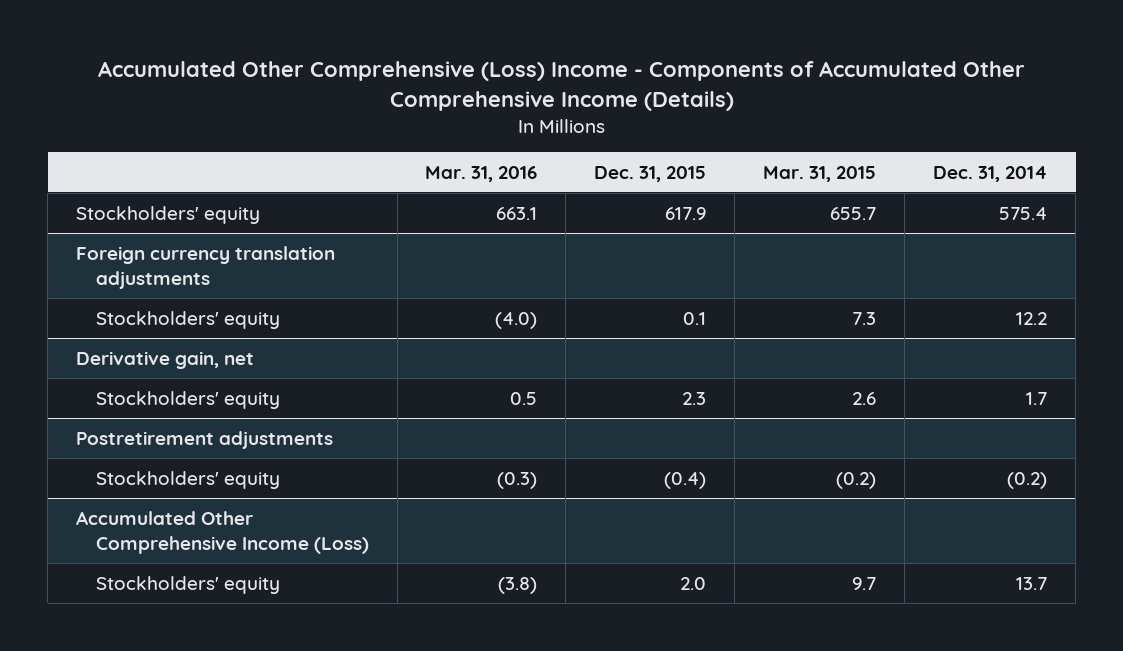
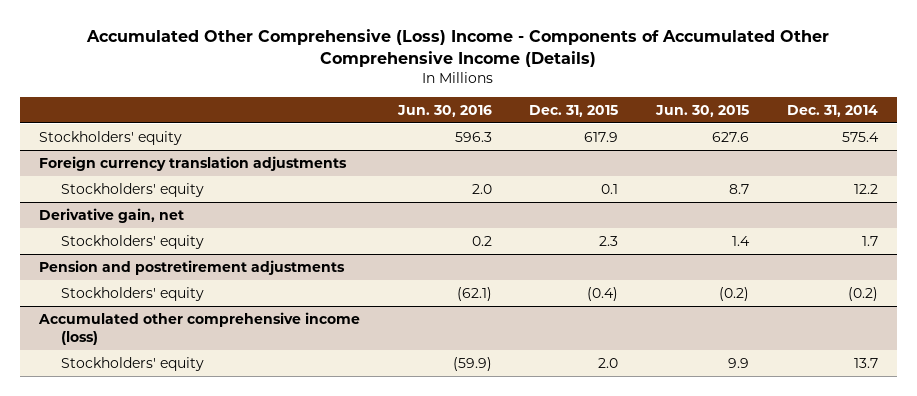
[425,165,538,182] Mar. 31, 2016 -> none
[763,165,877,182] Mar. 31, 2015 -> none
none -> [396,104,492,117] Jun. 30, 2016
none -> [655,104,750,117] Jun. 30, 2015
[75,430,333,449] Postretirement adjustments -> [39,259,346,275] Pension and postretirement adjustments
[75,510,369,554] Accumulated Other Comprehensive Income (Loss) -> [38,311,361,346] Accumulated other comprehensive income (loss)

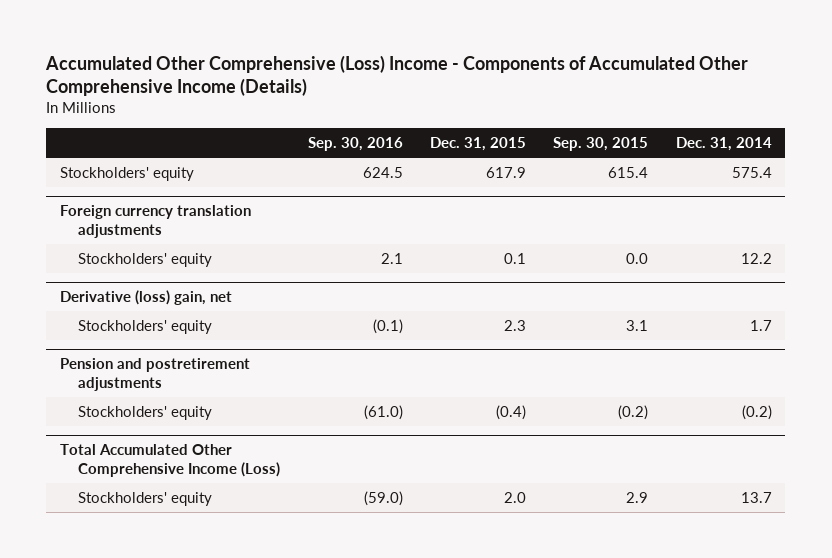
[396,104,492,117] Jun. 30, 2016 -> none
[655,104,750,117] Jun. 30, 2015 -> none
none -> [307,137,403,152] Sep. 30, 2016
none -> [553,137,649,152] Sep. 30, 2015
[39,207,185,223] Derivative gain, net -> [60,290,233,306] Derivative (loss) gain, net
[38,311,361,346] Accumulated other comprehensive income (loss) -> [60,444,281,477] Total Accumulated Other Comprehensive Income (Loss)

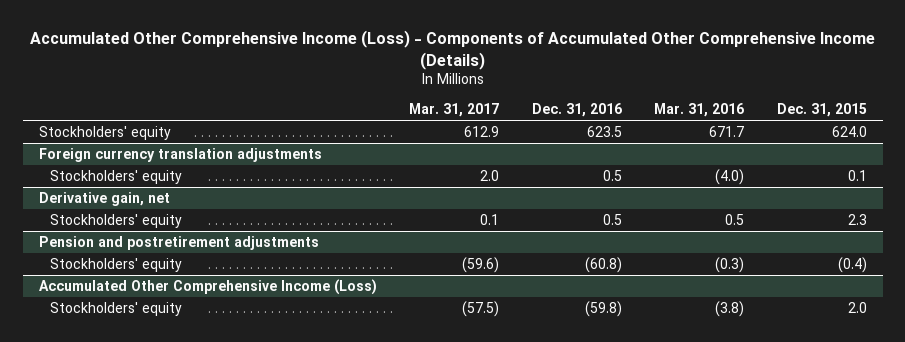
[45,54,749,97] Accumulated Other Comprehensive (Loss) Income - Components of Accumulated Other Comprehensive Income (Details) -> [29,30,875,70] Accumulated Other Comprehensive Income (Loss) - Components of Accumulated Other Comprehensive Income (Details)
[307,137,403,152] Sep. 30, 2016 -> none
[553,137,649,152] Sep. 30, 2015 -> none
[675,137,772,152] Dec. 31, 2014 -> none
none -> [409,103,500,118] Mar. 31, 2017
none -> [531,103,622,118] Dec. 31, 2016
none -> [654,103,745,118] Mar. 31, 2016
[485,166,526,178] 617.9 -> [831,125,867,137] 624.0
[60,290,233,306] Derivative (loss) gain, net -> [38,191,170,206] Derivative gain, net
[60,444,281,477] Total Accumulated Other Comprehensive Income (Loss) -> [38,278,377,295] Accumulated Other Comprehensive Income (Loss)

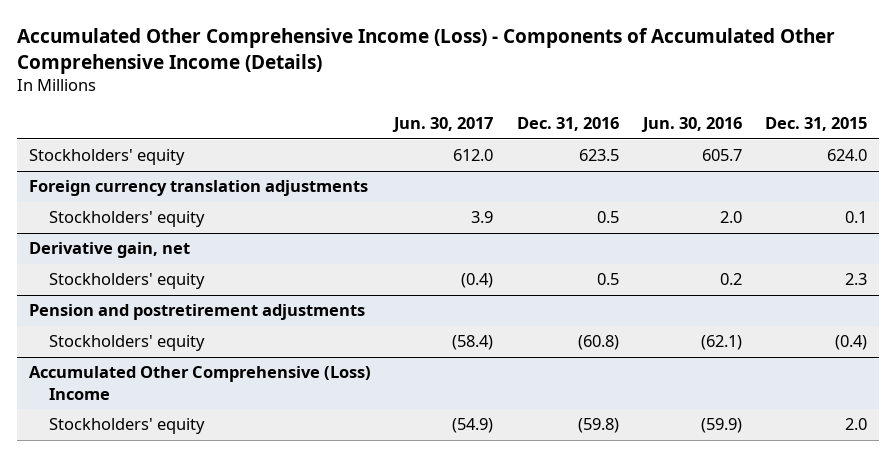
[409,103,500,118] Mar. 31, 2017 -> none
[654,103,745,118] Mar. 31, 2016 -> none
none -> [392,117,494,133] Jun. 30, 2017
none -> [640,117,742,133] Jun. 30, 2016
[38,278,377,295] Accumulated Other Comprehensive Income (Loss) -> [28,366,371,400] Accumulated Other Comprehensive (Loss) Income

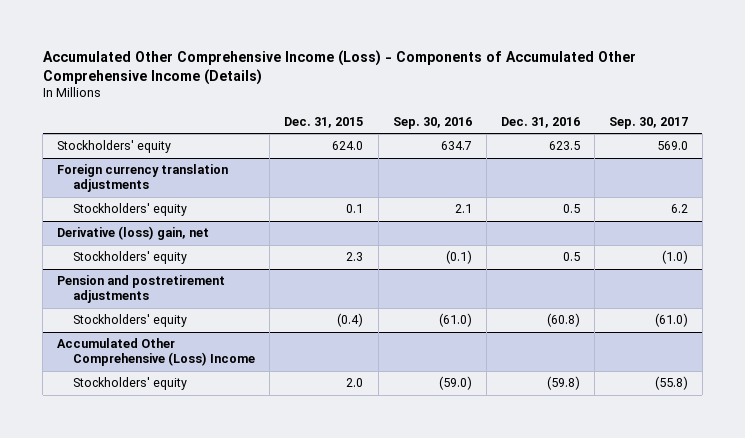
[392,117,494,133] Jun. 30, 2017 -> none
[640,117,742,133] Jun. 30, 2016 -> none
none -> [392,116,472,129] Sep. 30, 2016
none -> [608,116,688,129] Sep. 30, 2017
[28,242,190,259] Derivative gain, net -> [57,226,210,241] Derivative (loss) gain, net

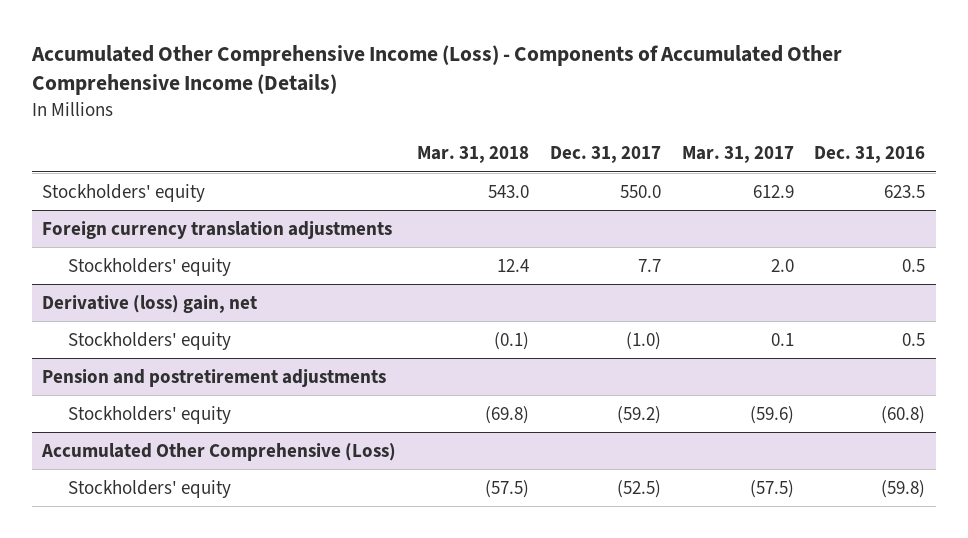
[284,116,364,128] Dec. 31, 2015 -> none
[392,116,472,129] Sep. 30, 2016 -> none
[608,116,688,129] Sep. 30, 2017 -> none
none -> [417,146,530,164] Mar. 31, 2018
none -> [549,146,661,164] Dec. 31, 2017
none -> [681,146,794,164] Mar. 31, 2017
[57,338,256,366] Accumulated Other Comprehensive (Loss) Income -> [41,442,397,461] Accumulated Other Comprehensive (Loss)

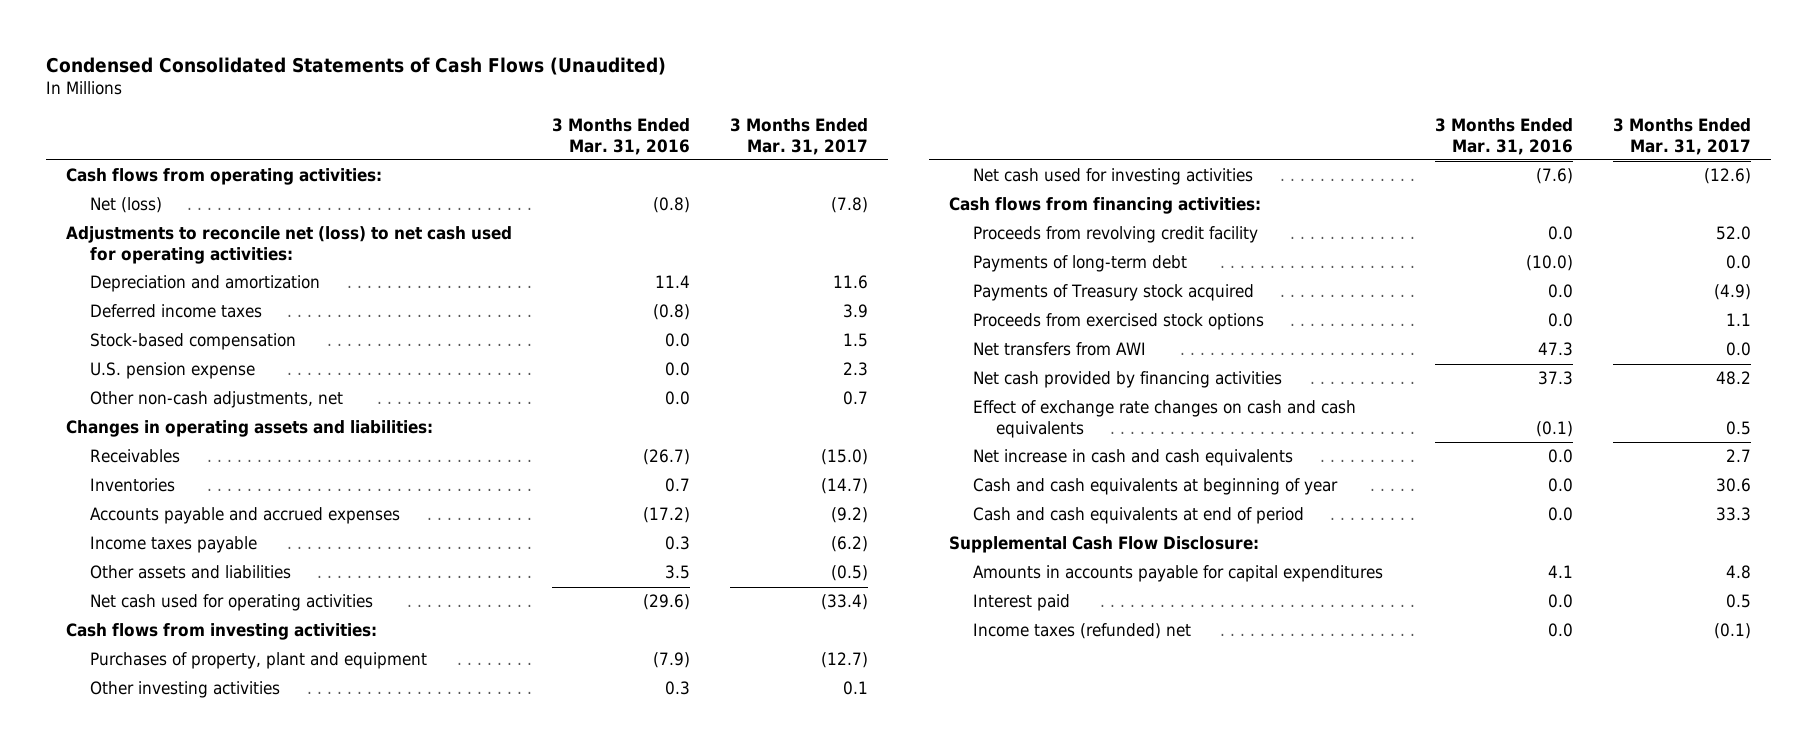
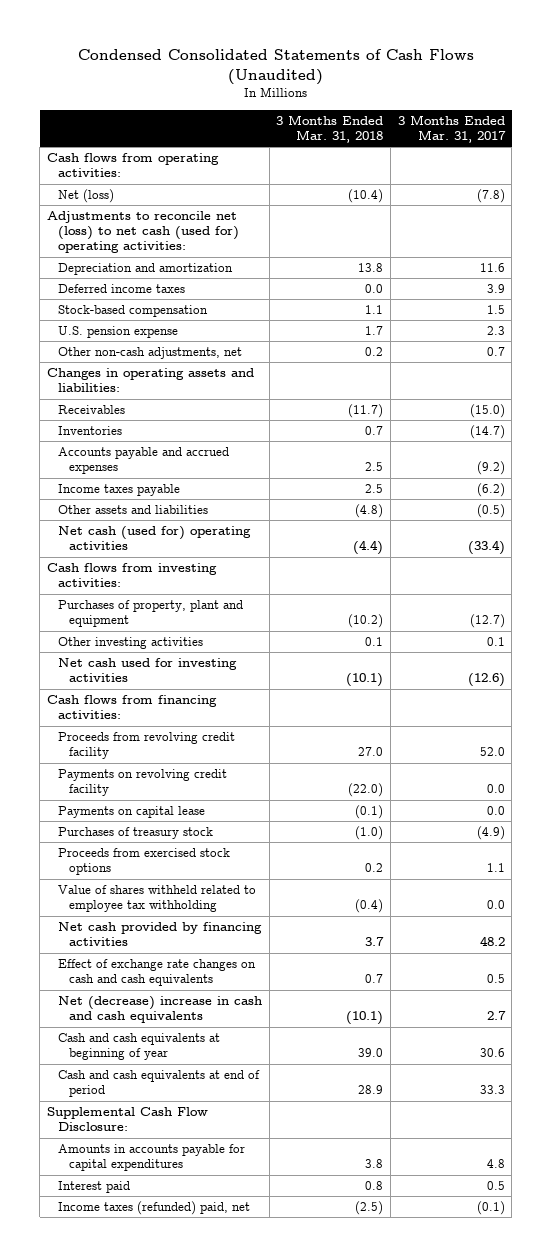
[552,118,691,155] 3 Months Ended Mar. 31, 2016 -> none
none -> [276,115,384,144] 3 Months Ended Mar. 31, 2018
[66,226,513,264] Adjustments to reconcile net (loss) to net cash used for operating activities: -> [46,211,239,254] Adjustments to reconcile net (loss) to net cash (used for) operating activities:
[89,594,373,612] Net cash used for operating activities -> [57,526,251,551] Net cash (used for) operating activities
[972,255,1187,273] Payments of long-term debt -> none
none -> [57,769,227,797] Payments on revolving credit facility
none -> [57,806,205,819] Payments on capital lease
[972,284,1254,302] Payments of Treasury stock acquired -> [57,827,213,840] Purchases of treasury stock
[972,342,1146,357] Net transfers from AWI -> none
none -> [57,885,256,913] Value of shares withheld related to employee tax withholding
[972,449,1293,467] Net increase in cash and cash equivalents -> [57,996,262,1024] Net (decrease) increase in cash and cash equivalents
[972,623,1191,640] Income taxes (refunded) net -> [57,1201,250,1216] Income taxes (refunded) paid, net

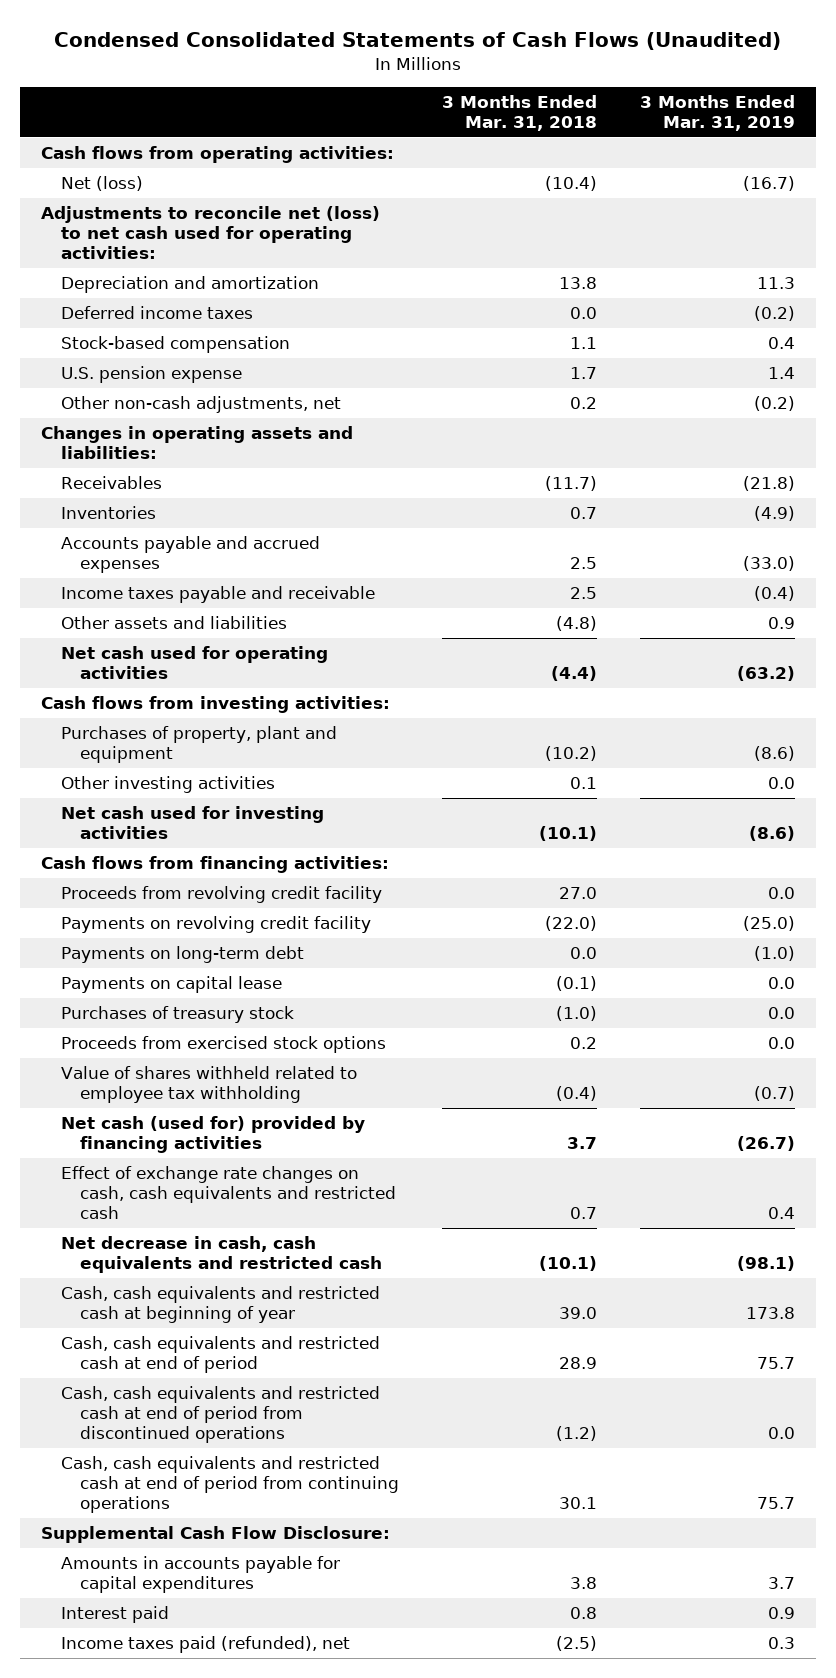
[397,115,506,144] 3 Months Ended Mar. 31, 2017 -> none
none -> [639,95,795,132] 3 Months Ended Mar. 31, 2019
[46,211,239,254] Adjustments to reconcile net (loss) to net cash (used for) operating activities: -> [41,206,381,259] Adjustments to reconcile net (loss) to net cash used for operating activities:
[57,484,180,497] Income taxes payable -> [60,586,375,604] Income taxes payable and receivable
[57,526,251,551] Net cash (used for) operating activities -> [60,646,328,680] Net cash used for operating activities
none -> [60,946,304,964] Payments on long-term debt
[57,922,262,947] Net cash provided by financing activities -> [60,1116,365,1154] Net cash (used for) provided by financing activities
[57,959,256,987] Effect of exchange rate changes on cash and cash equivalents -> [60,1166,397,1219] Effect of exchange rate changes on cash, cash equivalents and restricted cash
[57,996,262,1024] Net (decrease) increase in cash and cash equivalents -> [60,1236,383,1274] Net decrease in cash, cash equivalents and restricted cash
[57,1033,220,1061] Cash and cash equivalents at beginning of year -> [60,1286,380,1324] Cash, cash equivalents and restricted cash at beginning of year
[57,1070,260,1098] Cash and cash equivalents at end of period -> [60,1336,380,1374] Cash, cash equivalents and restricted cash at end of period
none -> [60,1386,380,1443] Cash, cash equivalents and restricted cash at end of period from discontinued operations
none -> [60,1456,400,1513] Cash, cash equivalents and restricted cash at end of period from continuing operations
[57,1201,250,1216] Income taxes (refunded) paid, net -> [60,1636,350,1654] Income taxes paid (refunded), net

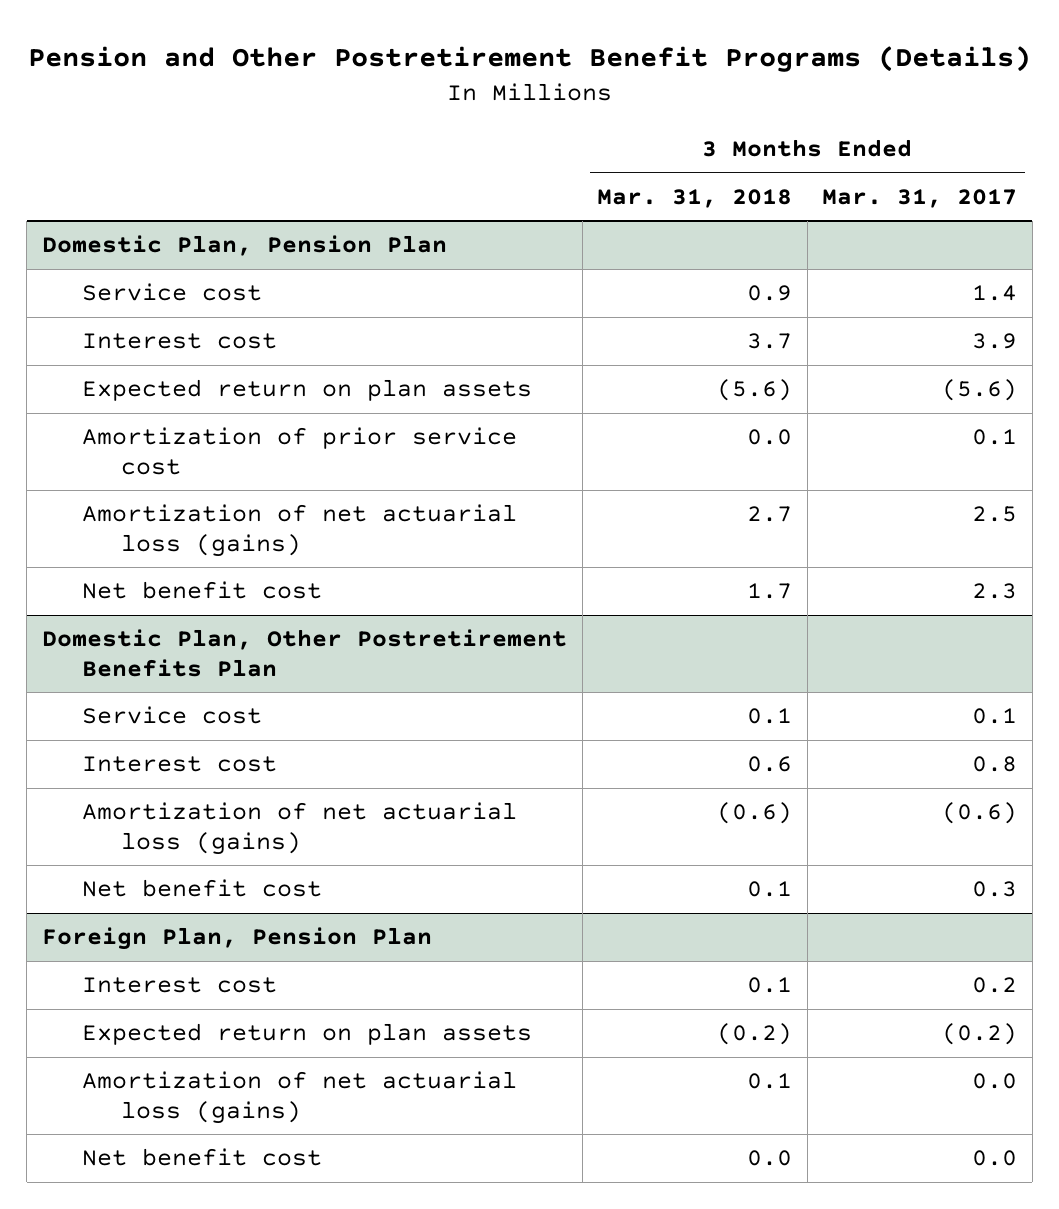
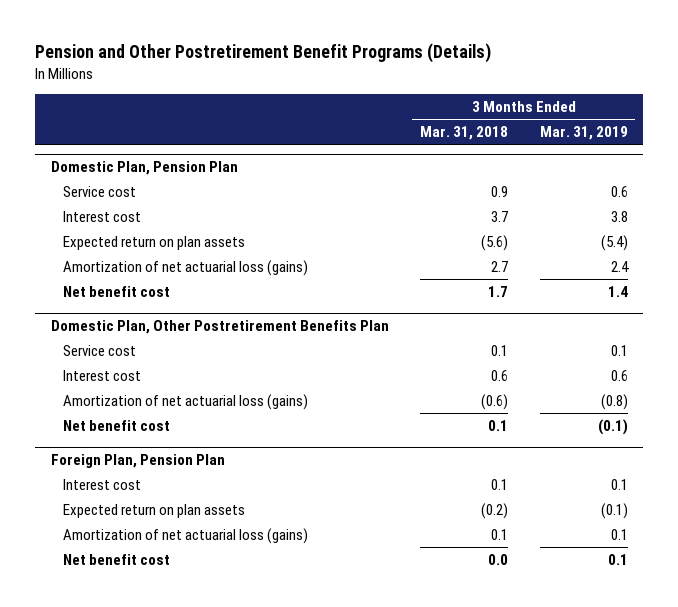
[822,188,1018,208] Mar. 31, 2017 -> none
none -> [539,126,628,141] Mar. 31, 2019
[81,427,517,475] Amortization of prior service cost -> none

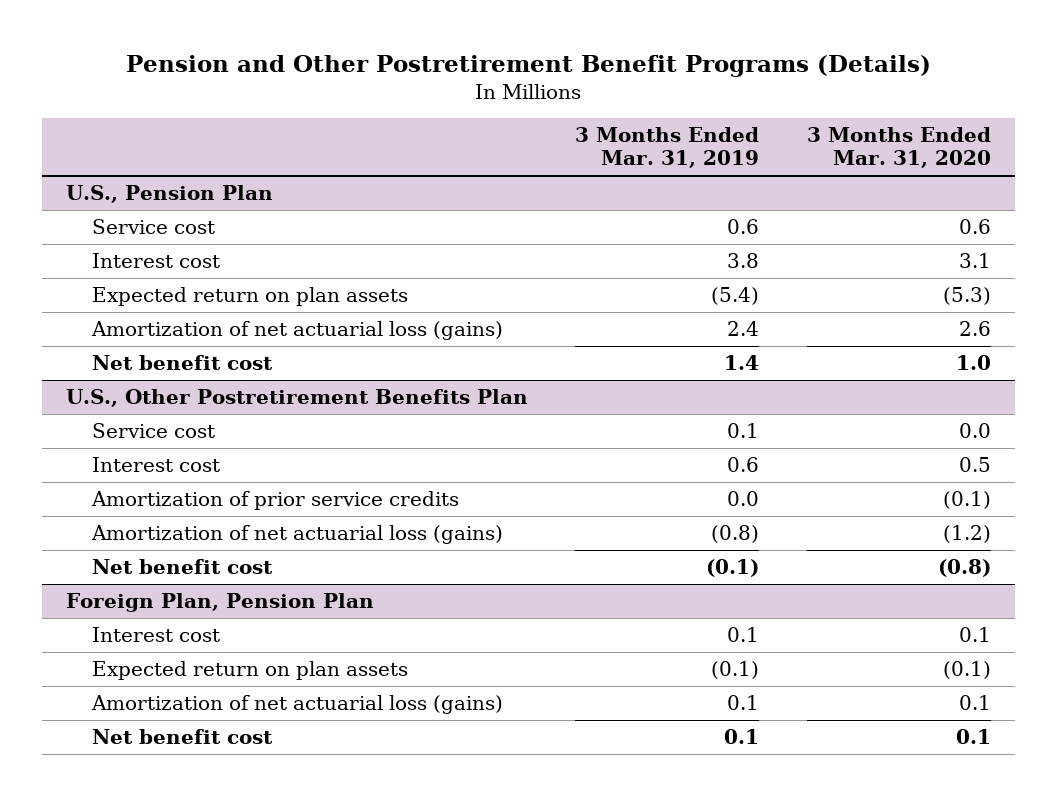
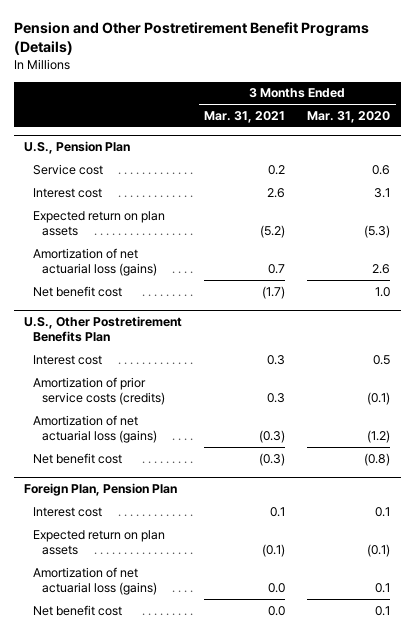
[575,127,760,169] 3 Months Ended Mar. 31, 2019 -> none
none -> [204,110,286,123] Mar. 31, 2021
[91,423,215,439] Service cost -> none
[90,491,459,511] Amortization of prior service credits -> [33,376,166,405] Amortization of prior service costs (credits)

